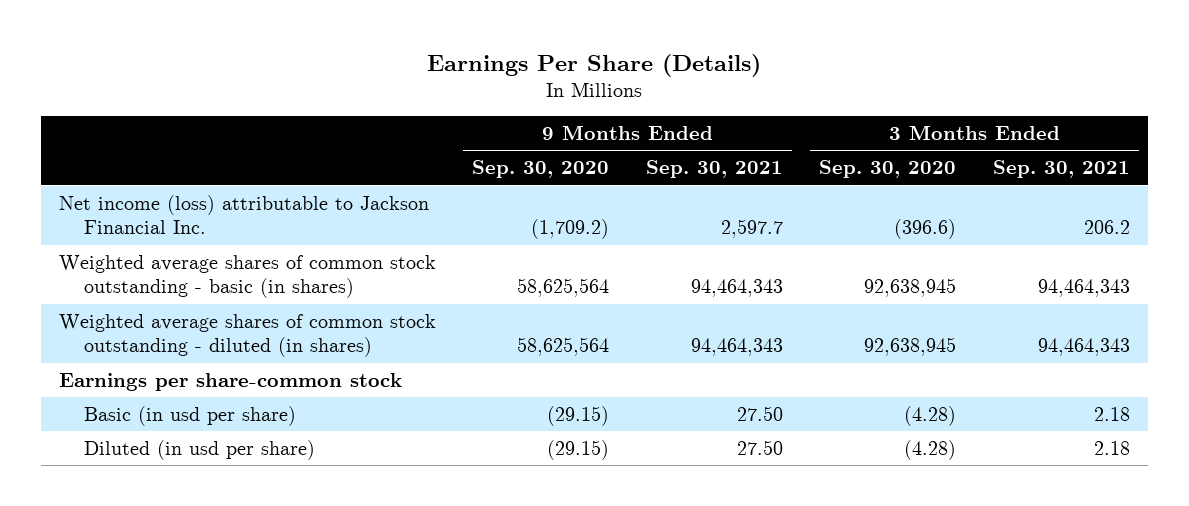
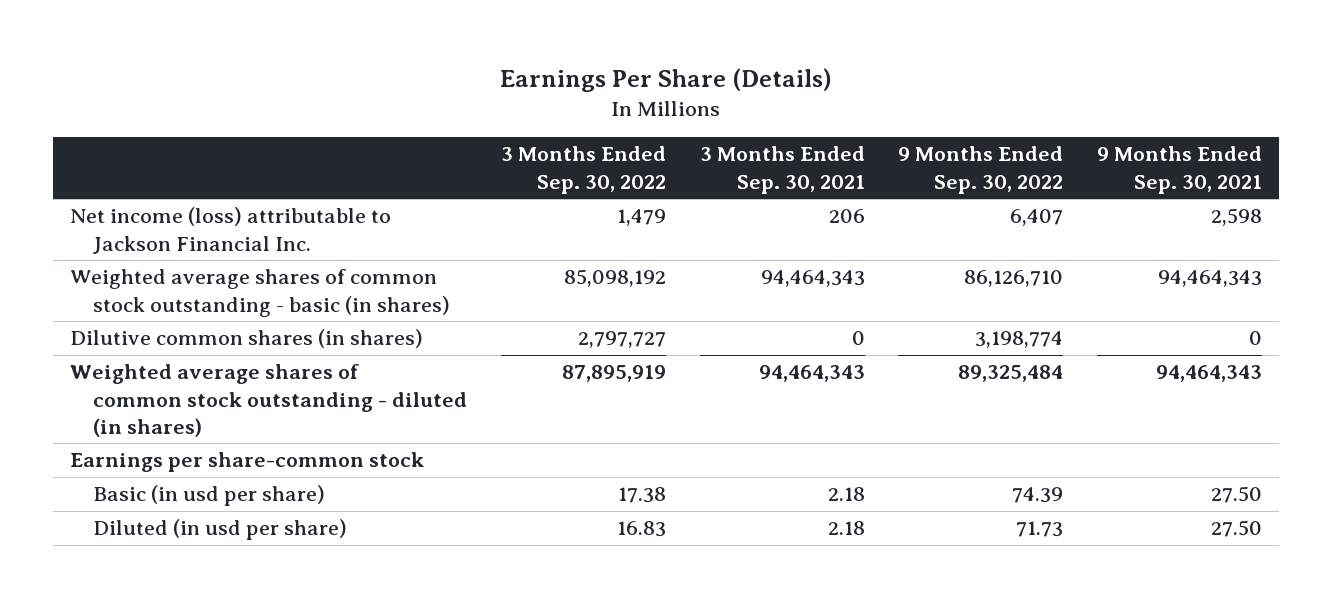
[472,160,610,179] Sep. 30, 2020 -> none
[819,160,957,179] Sep. 30, 2020 -> none
none -> [500,146,666,194] 3 Months Ended Sep. 30, 2022
none -> [898,146,1064,194] 9 Months Ended Sep. 30, 2022
[720,219,783,239] 2,597.7 -> [1211,208,1263,227] 2,598
[1083,220,1130,235] 206.2 -> [828,209,865,224] 206
none -> [70,329,424,349] Dilutive common shares (in shares)

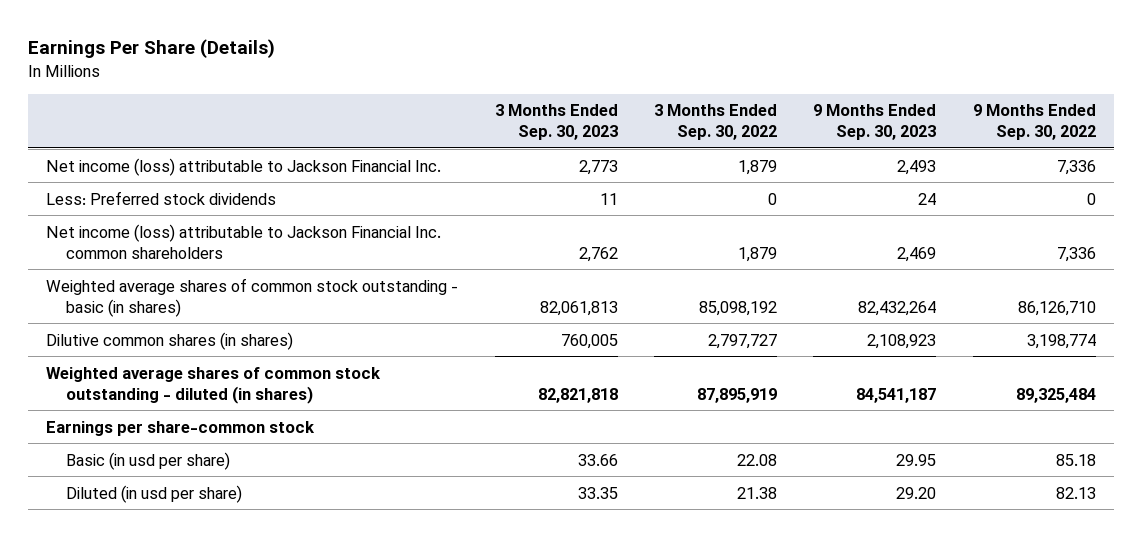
[699,146,865,194] 3 Months Ended Sep. 30, 2021 -> none
[1097,146,1263,194] 9 Months Ended Sep. 30, 2021 -> none
none -> [494,104,618,141] 3 Months Ended Sep. 30, 2023
none -> [813,104,937,141] 9 Months Ended Sep. 30, 2023
[616,209,666,227] 1,479 -> [738,159,778,175] 1,879
[1010,209,1064,227] 6,407 -> [1056,159,1096,175] 7,336
none -> [46,190,277,205] Less: Preferred stock dividends
none -> [46,223,442,259] Net income (loss) attributable to Jackson Financial Inc. common shareholders
[617,487,666,504] 17.38 -> [737,453,778,466] 22.08
[1012,487,1064,504] 74.39 -> [1055,453,1096,466] 85.18
[616,521,666,538] 16.83 -> [737,486,778,499] 21.38
[1016,521,1064,538] 71.73 -> [1055,486,1096,499] 82.13

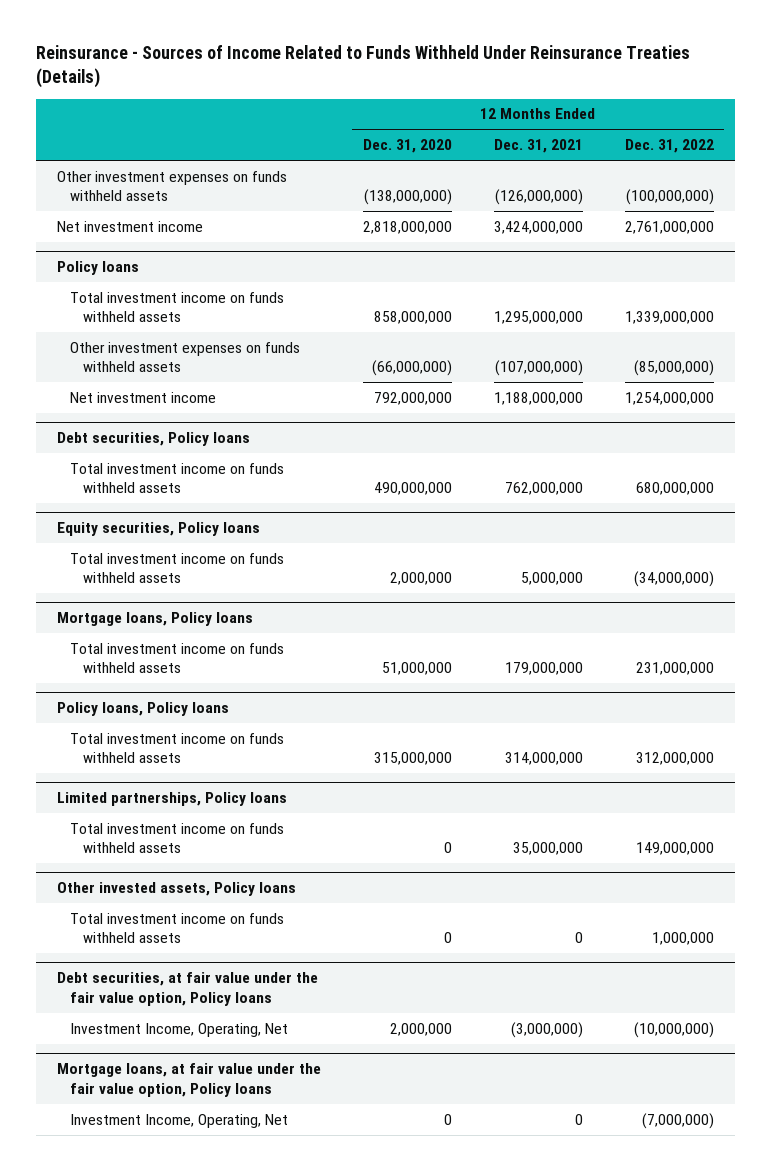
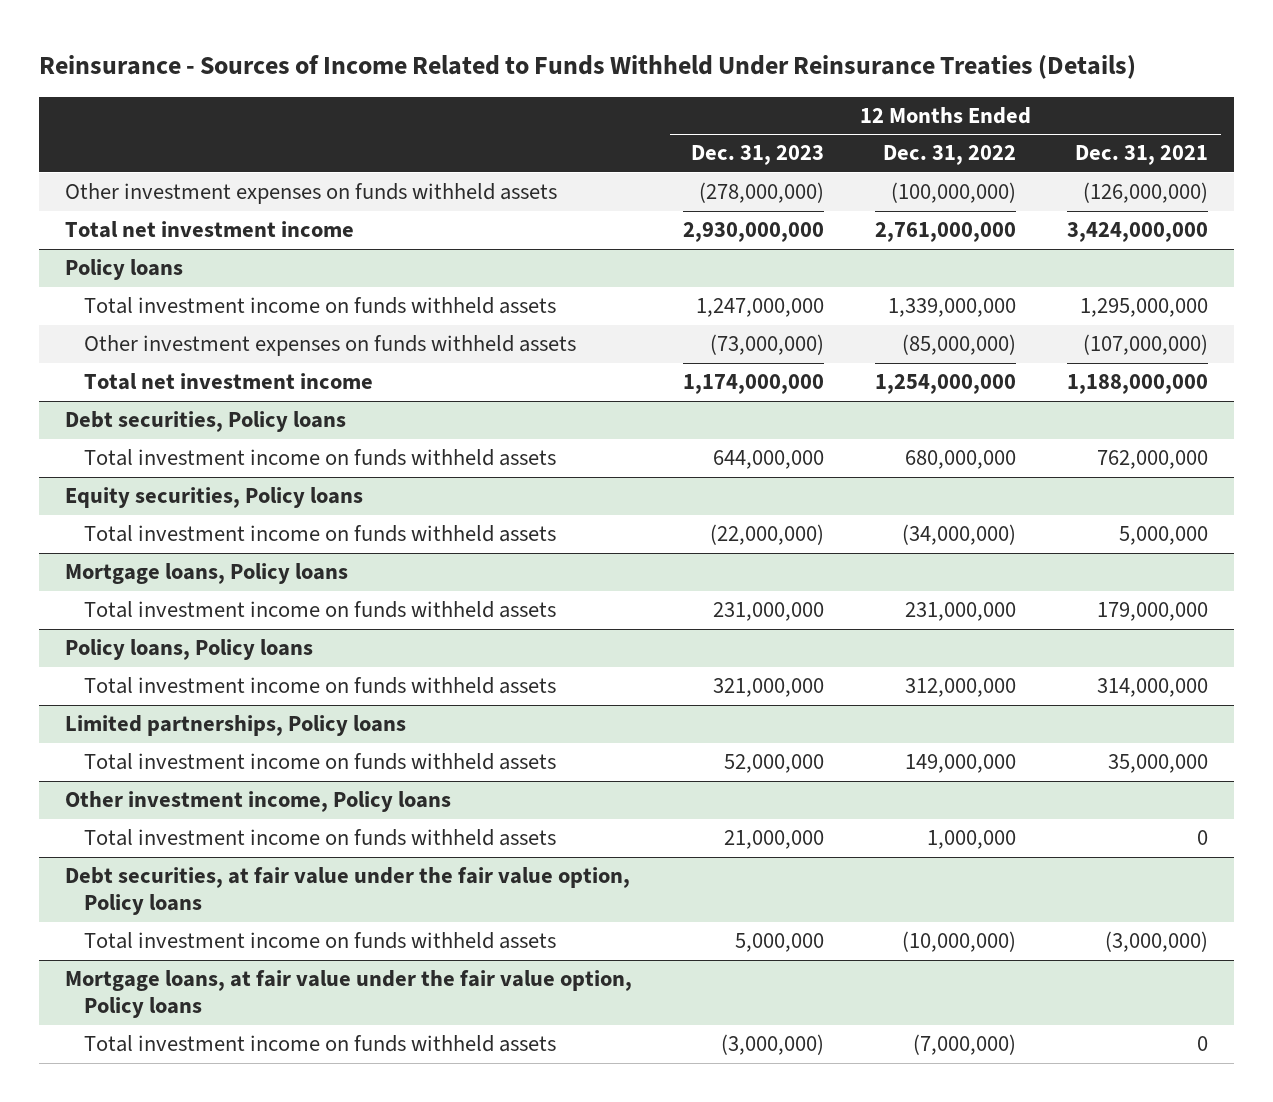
[362,139,452,154] Dec. 31, 2020 -> none
none -> [690,145,824,166] Dec. 31, 2023
[56,220,203,232] Net investment income -> [64,221,354,239] Total net investment income
[69,391,216,403] Net investment income -> [84,373,374,391] Total net investment income
[56,882,296,897] Other invested assets, Policy loans -> none
none -> [64,791,451,813] Other investment income, Policy loans
[69,1022,288,1037] Investment Income, Operating, Net -> [84,932,557,950] Total investment income on funds withheld assets
[69,1113,288,1128] Investment Income, Operating, Net -> [84,1035,557,1053] Total investment income on funds withheld assets

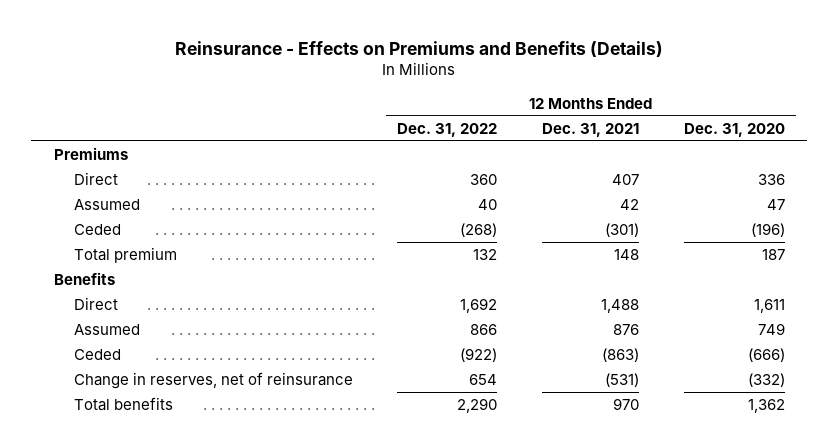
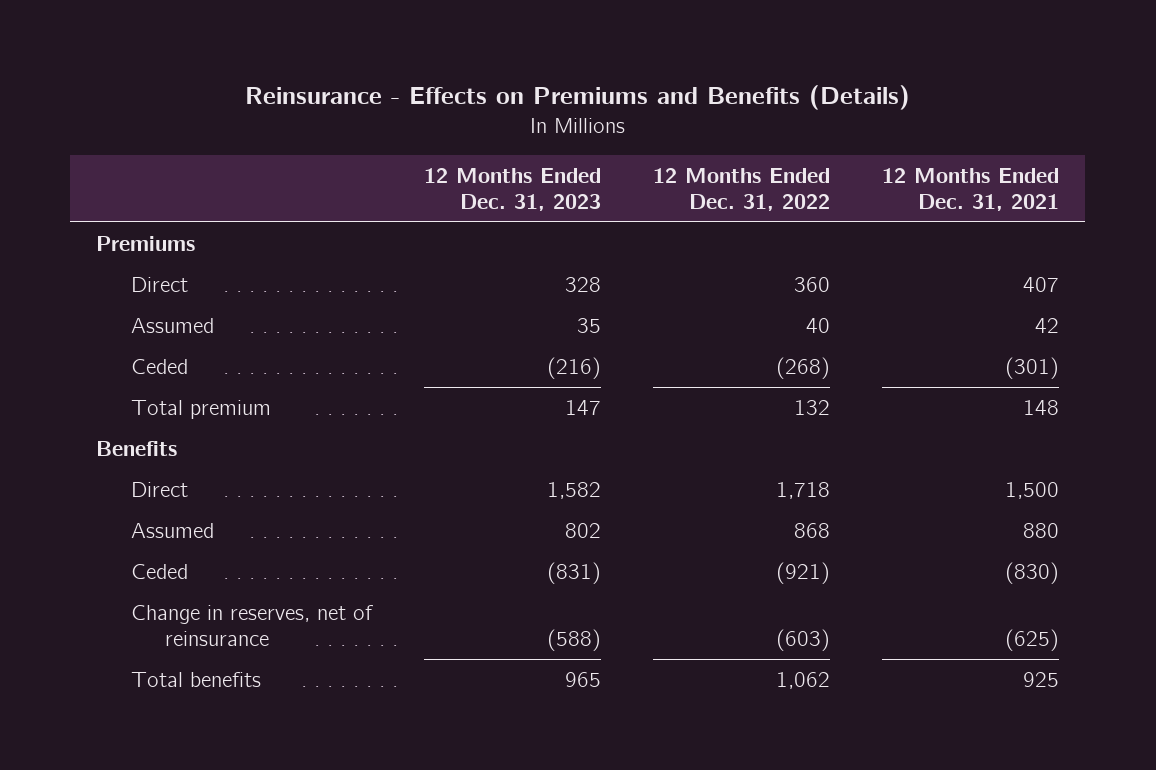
[683,122,785,137] Dec. 31, 2020 -> none
none -> [423,168,601,211] 12 Months Ended Dec. 31, 2023
[460,298,498,314] 1,692 -> [775,482,830,500] 1,718
[600,299,639,314] 1,488 -> [1005,482,1060,500] 1,500
[470,324,498,336] 866 -> [793,523,830,539] 868
[612,324,639,336] 876 -> [1023,523,1060,539] 880
[460,348,498,363] (922) -> [775,562,830,585] (921)
[601,348,639,363] (863) -> [1005,562,1060,585] (830)
[469,374,498,386] 654 -> [775,628,830,651] (603)
[604,373,639,388] (531) -> [1005,628,1060,651] (625)
[457,398,498,414] 2,290 -> [775,672,830,690] 1,062
[612,398,639,411] 970 -> [1023,672,1060,688] 925

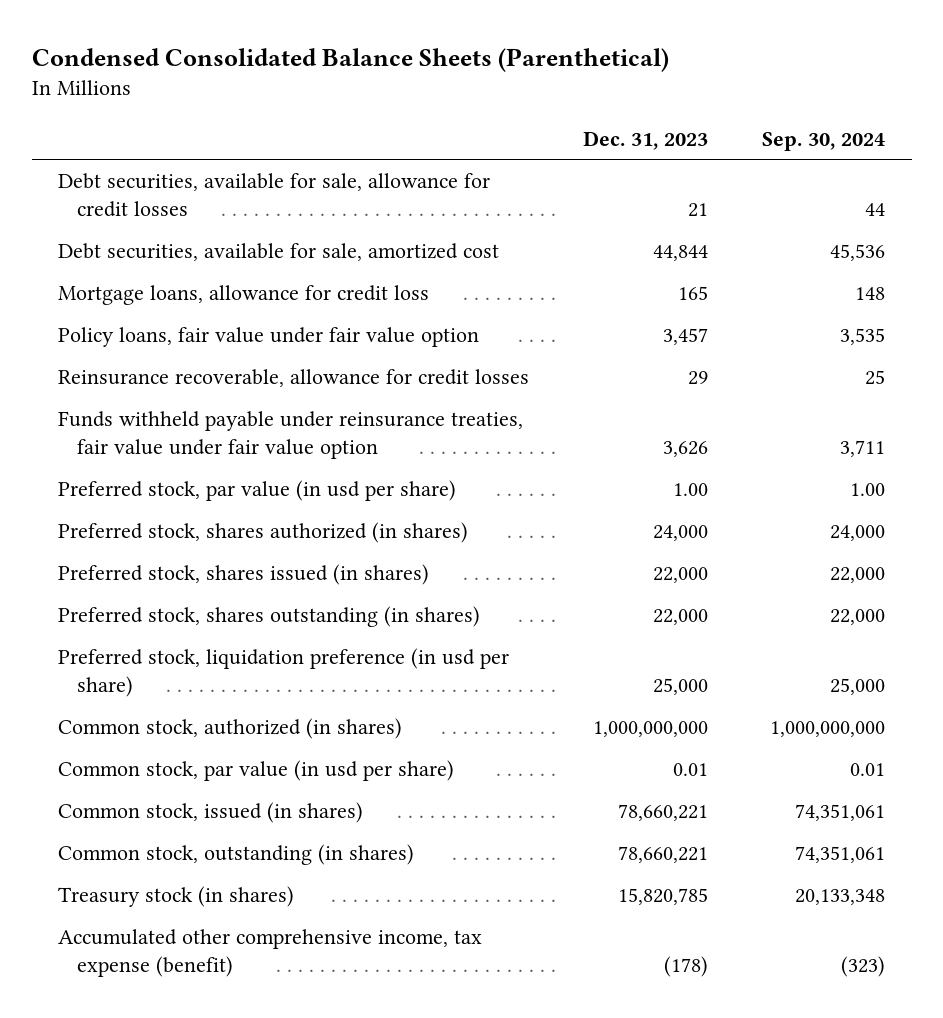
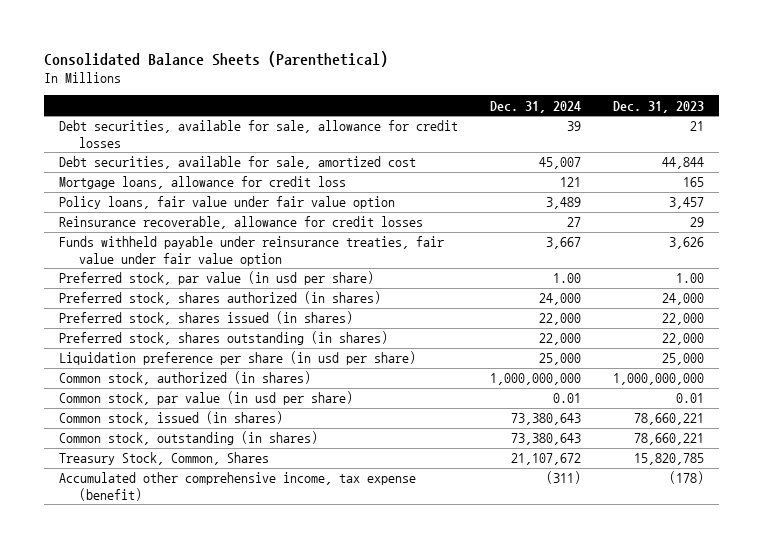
[31,47,669,72] Condensed Consolidated Balance Sheets (Parenthetical) -> [43,51,388,68] Consolidated Balance Sheets (Parenthetical)
[761,131,885,151] Sep. 30, 2024 -> none
none -> [490,100,582,113] Dec. 31, 2024
[58,648,510,698] Preferred stock, liquidation preference (in usd per share) -> [59,351,417,366] Liquidation preference per share (in usd per share)
[58,886,295,908] Treasury stock (in shares) -> [59,452,270,466] Treasury Stock, Common, Shares

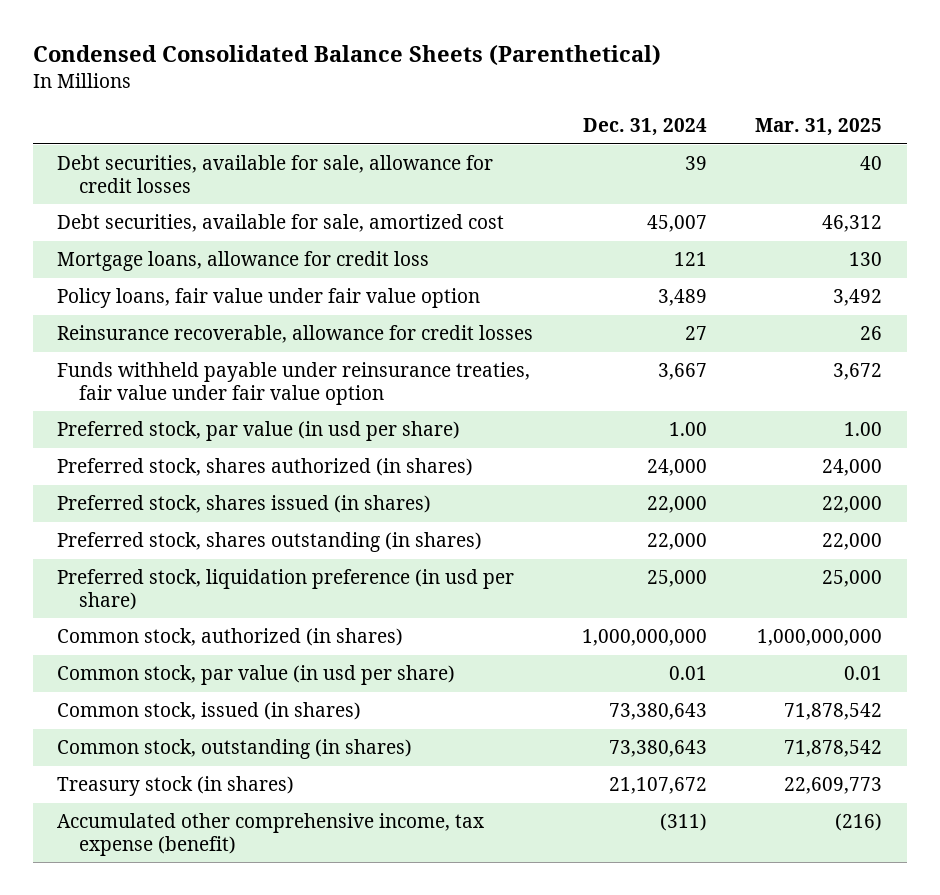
[43,51,388,68] Consolidated Balance Sheets (Parenthetical) -> [32,45,661,67] Condensed Consolidated Balance Sheets (Parenthetical)
[612,100,704,113] Dec. 31, 2023 -> none
none -> [755,118,883,137] Mar. 31, 2025
[59,351,417,366] Liquidation preference per share (in usd per share) -> [57,569,515,610] Preferred stock, liquidation preference (in usd per share)
[59,452,270,466] Treasury Stock, Common, Shares -> [57,776,295,797] Treasury stock (in shares)

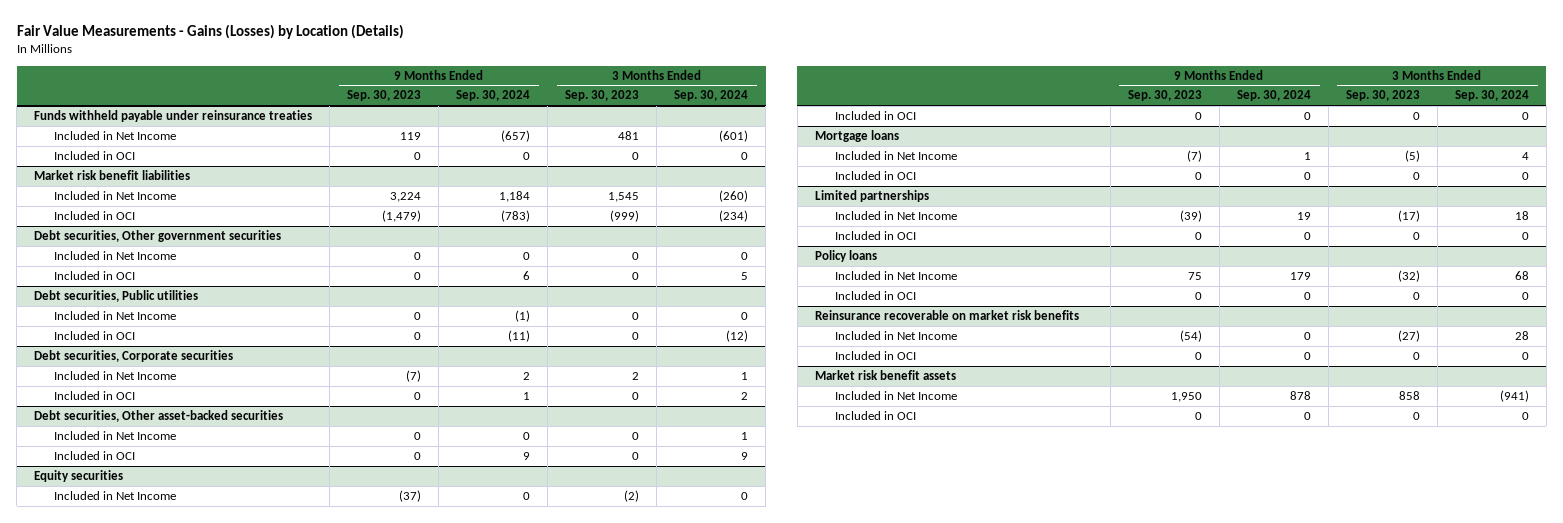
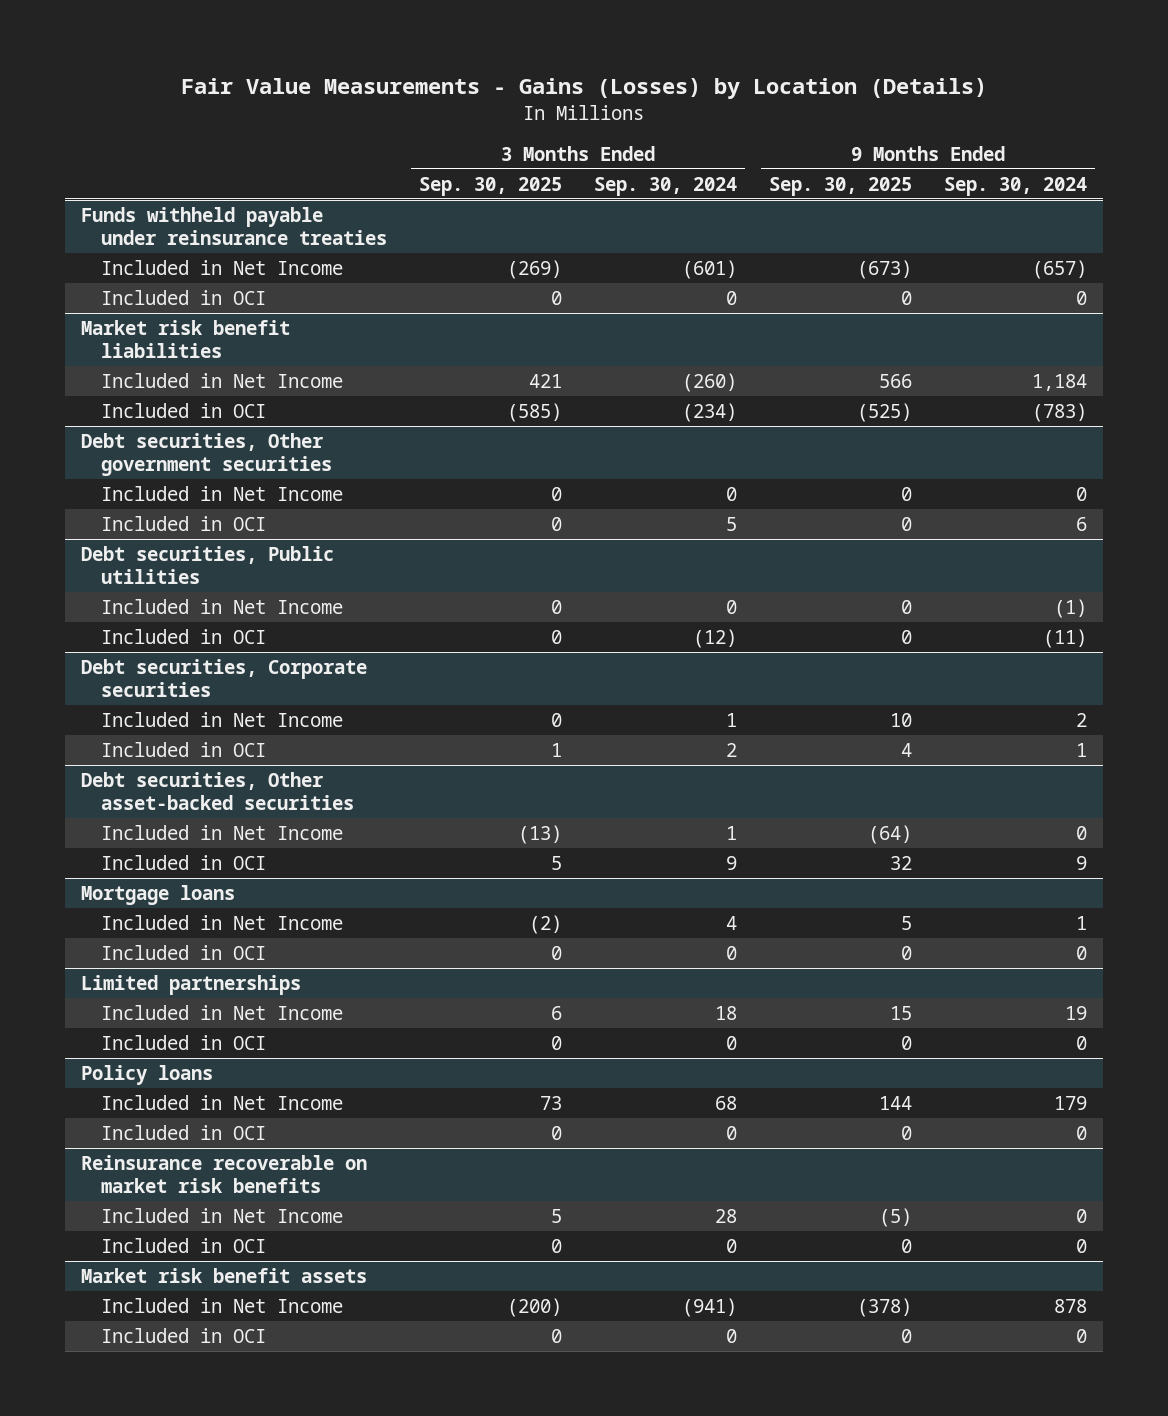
[347,90,422,102] Sep. 30, 2023 -> none
[565,90,640,102] Sep. 30, 2023 -> none
none -> [418,176,562,196] Sep. 30, 2025
none -> [768,176,912,196] Sep. 30, 2025
[34,469,124,482] Equity securities -> none
[54,490,177,500] Included in Net Income -> none
[834,110,916,120] Included in OCI -> none

